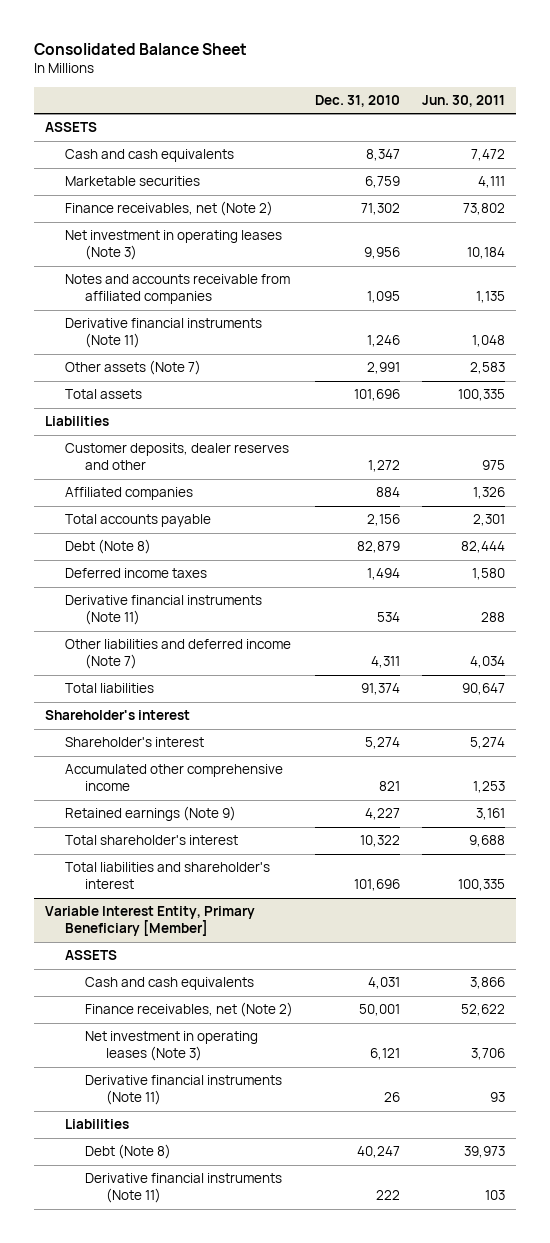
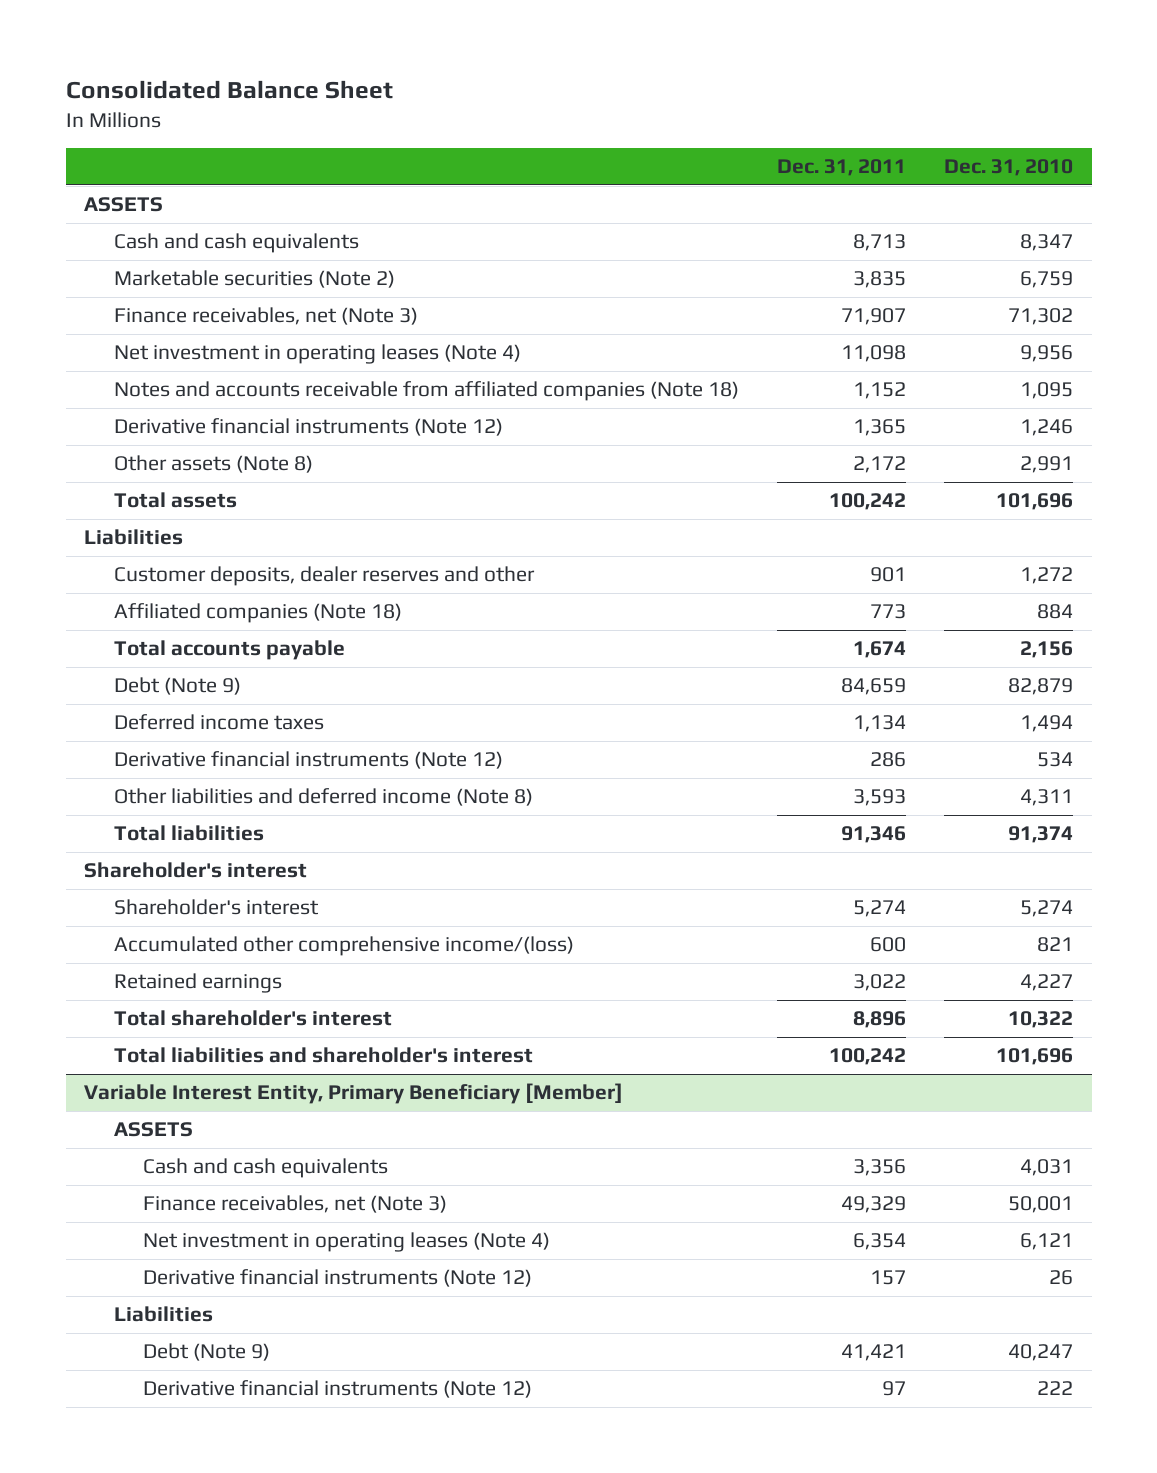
[422,94,506,107] Jun. 30, 2011 -> none
none -> [776,159,906,177] Dec. 31, 2011
[65,176,201,187] Marketable securities -> [113,270,395,289] Marketable securities (Note 2)
[65,201,274,217] Finance receivables, net (Note 2) -> [113,307,418,326] Finance receivables, net (Note 3)
[65,230,283,261] Net investment in operating leases (Note 3) -> [113,344,521,365] Net investment in operating leases (Note 4)
[65,274,291,305] Notes and accounts receivable from affiliated companies -> [113,381,739,402] Notes and accounts receivable from affiliated companies (Note 18)
[65,318,263,349] Derivative financial instruments (Note 11) -> [113,418,503,437] Derivative financial instruments (Note 12)
[65,360,202,376] Other assets (Note 7) -> [113,455,313,474] Other assets (Note 8)
[65,487,194,501] Affiliated companies -> [113,603,402,624] Affiliated companies (Note 18)
[65,539,152,555] Debt (Note 8) -> [113,677,241,696] Debt (Note 9)
[65,595,263,626] Derivative financial instruments (Note 11) -> [113,751,503,770] Derivative financial instruments (Note 12)
[65,639,292,670] Other liabilities and deferred income (Note 7) -> [113,788,533,807] Other liabilities and deferred income (Note 8)
[65,764,284,792] Accumulated other comprehensive income -> [113,936,574,957] Accumulated other comprehensive income/(loss)
[65,806,237,822] Retained earnings (Note 9) -> [113,973,282,994] Retained earnings
[85,1002,294,1018] Finance receivables, net (Note 2) -> [143,1195,448,1214] Finance receivables, net (Note 3)
[85,1031,259,1062] Net investment in operating leases (Note 3) -> [143,1232,551,1253] Net investment in operating leases (Note 4)
[85,1075,283,1106] Derivative financial instruments (Note 11) -> [143,1269,533,1288] Derivative financial instruments (Note 12)
[85,1144,172,1160] Debt (Note 8) -> [143,1343,271,1362] Debt (Note 9)
[85,1173,283,1204] Derivative financial instruments (Note 11) -> [143,1380,533,1399] Derivative financial instruments (Note 12)

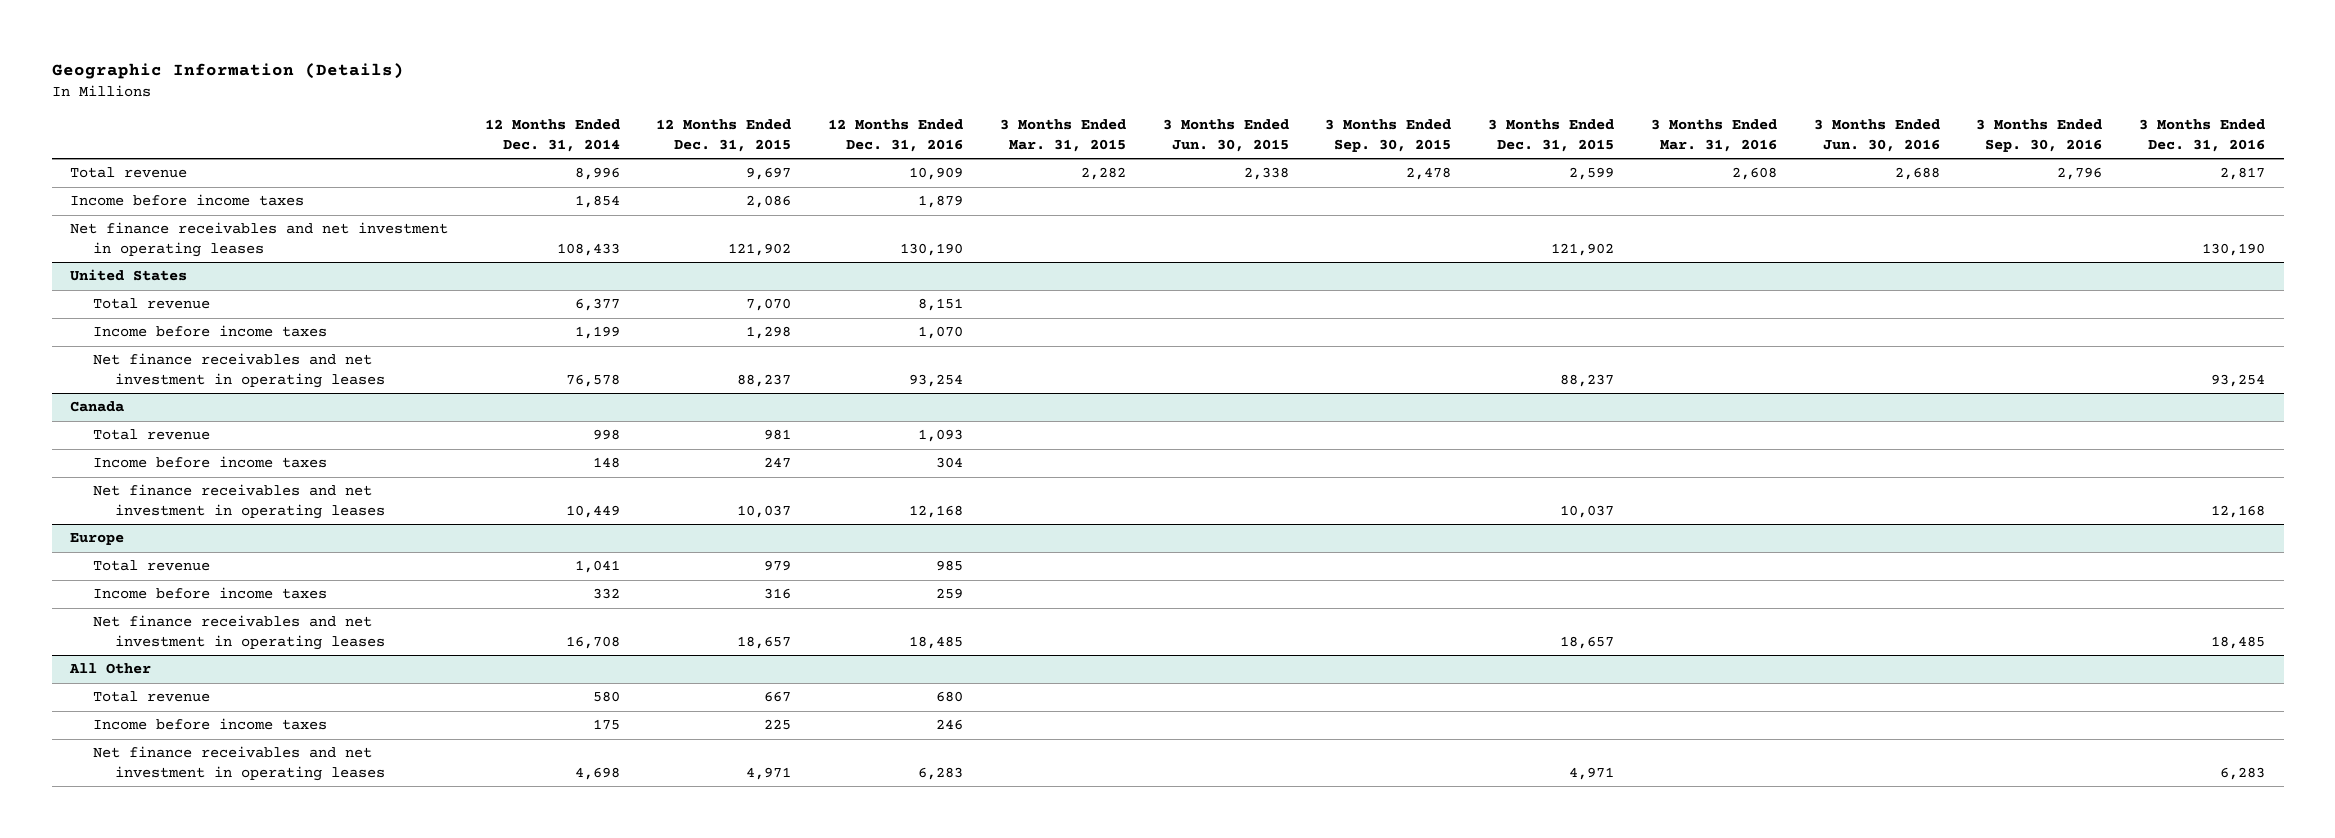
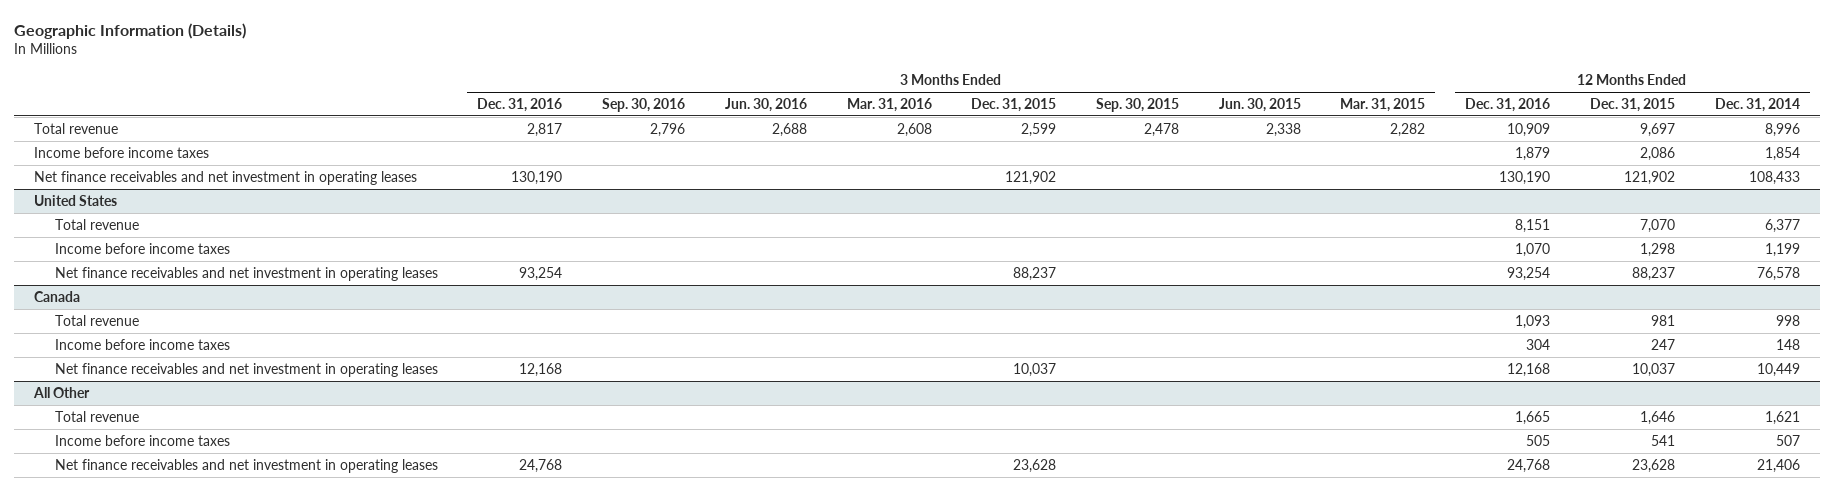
[69,533,124,546] Europe -> none
[92,560,210,572] Total revenue -> none
[92,587,327,600] Income before income taxes -> none
[92,615,386,650] Net finance receivables and net investment in operating leases -> none
[592,691,620,703] 580 -> [1764,410,1800,425] 1,621
[764,691,792,703] 667 -> [1639,410,1675,425] 1,646
[936,691,964,703] 680 -> [1515,410,1551,425] 1,665
[592,719,620,731] 175 -> [1775,434,1800,446] 507
[764,719,792,731] 225 -> [1650,434,1675,446] 541
[936,719,964,731] 246 -> [1526,434,1551,446] 505
[574,766,620,780] 4,698 -> [1756,458,1800,473] 21,406
[746,766,792,780] 4,971 -> [1631,458,1675,473] 23,628
[918,766,964,780] 6,283 -> [1507,458,1551,473] 24,768
[1569,766,1615,780] 4,971 -> [1013,458,1057,473] 23,628
[2220,766,2266,780] 6,283 -> [519,458,563,473] 24,768

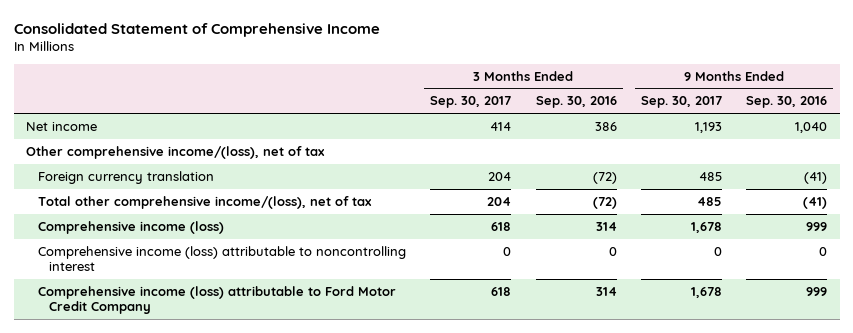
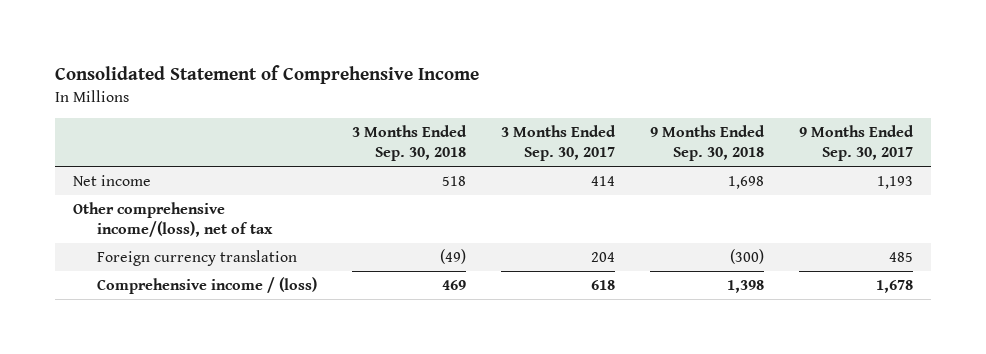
[535,96,617,109] Sep. 30, 2016 -> none
[746,96,828,109] Sep. 30, 2016 -> none
none -> [352,125,468,162] 3 Months Ended Sep. 30, 2018
none -> [650,125,766,162] 9 Months Ended Sep. 30, 2018
[37,195,372,209] Total other comprehensive income/(loss), net of tax -> none
[37,220,224,234] Comprehensive income (loss) -> none
[37,245,406,272] Comprehensive income (loss) attributable to noncontrolling interest -> none
[37,285,396,315] Comprehensive income (loss) attributable to Ford Motor Credit Company -> [96,276,317,294] Comprehensive income / (loss)

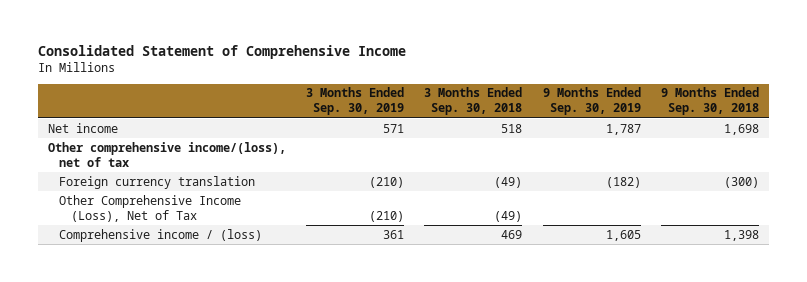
[501,125,617,162] 3 Months Ended Sep. 30, 2017 -> none
[799,125,915,162] 9 Months Ended Sep. 30, 2017 -> none
none -> [306,87,405,116] 3 Months Ended Sep. 30, 2019
none -> [542,87,641,116] 9 Months Ended Sep. 30, 2019
none -> [59,194,242,222] Other Comprehensive Income (Loss), Net of Tax

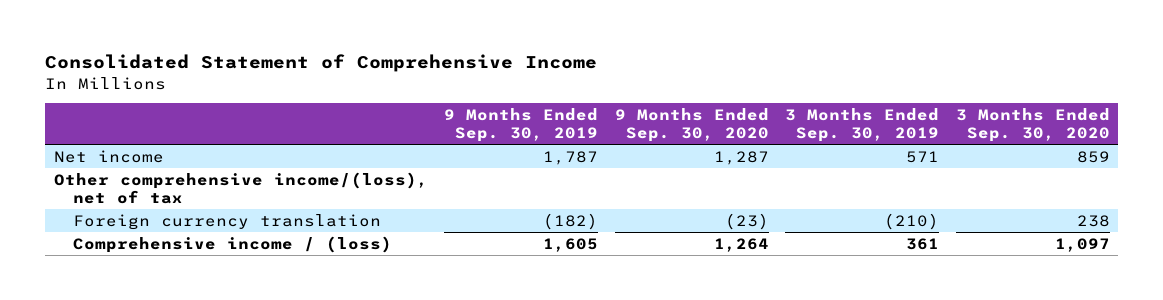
[424,87,523,116] 3 Months Ended Sep. 30, 2018 -> none
[660,87,759,116] 9 Months Ended Sep. 30, 2018 -> none
none -> [614,107,769,143] 9 Months Ended Sep. 30, 2020
none -> [955,107,1110,143] 3 Months Ended Sep. 30, 2020
[59,194,242,222] Other Comprehensive Income (Loss), Net of Tax -> none

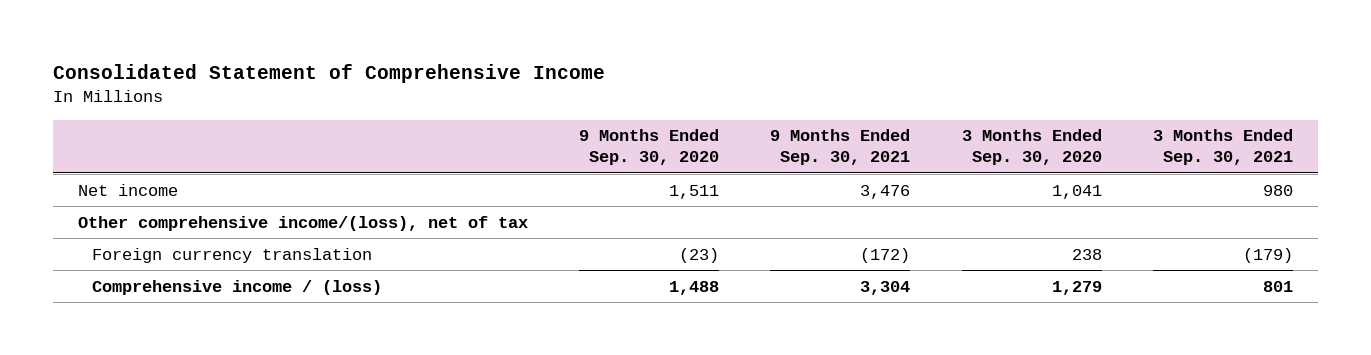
[444,107,599,143] 9 Months Ended Sep. 30, 2019 -> none
[785,107,940,143] 3 Months Ended Sep. 30, 2019 -> none
none -> [770,129,911,166] 9 Months Ended Sep. 30, 2021
none -> [1152,129,1293,166] 3 Months Ended Sep. 30, 2021
[713,150,769,165] 1,287 -> [669,184,720,199] 1,511
[1076,150,1110,163] 859 -> [1051,184,1102,199] 1,041
[713,237,769,252] 1,264 -> [669,280,720,295] 1,488
[1054,237,1110,252] 1,097 -> [1051,280,1102,295] 1,279

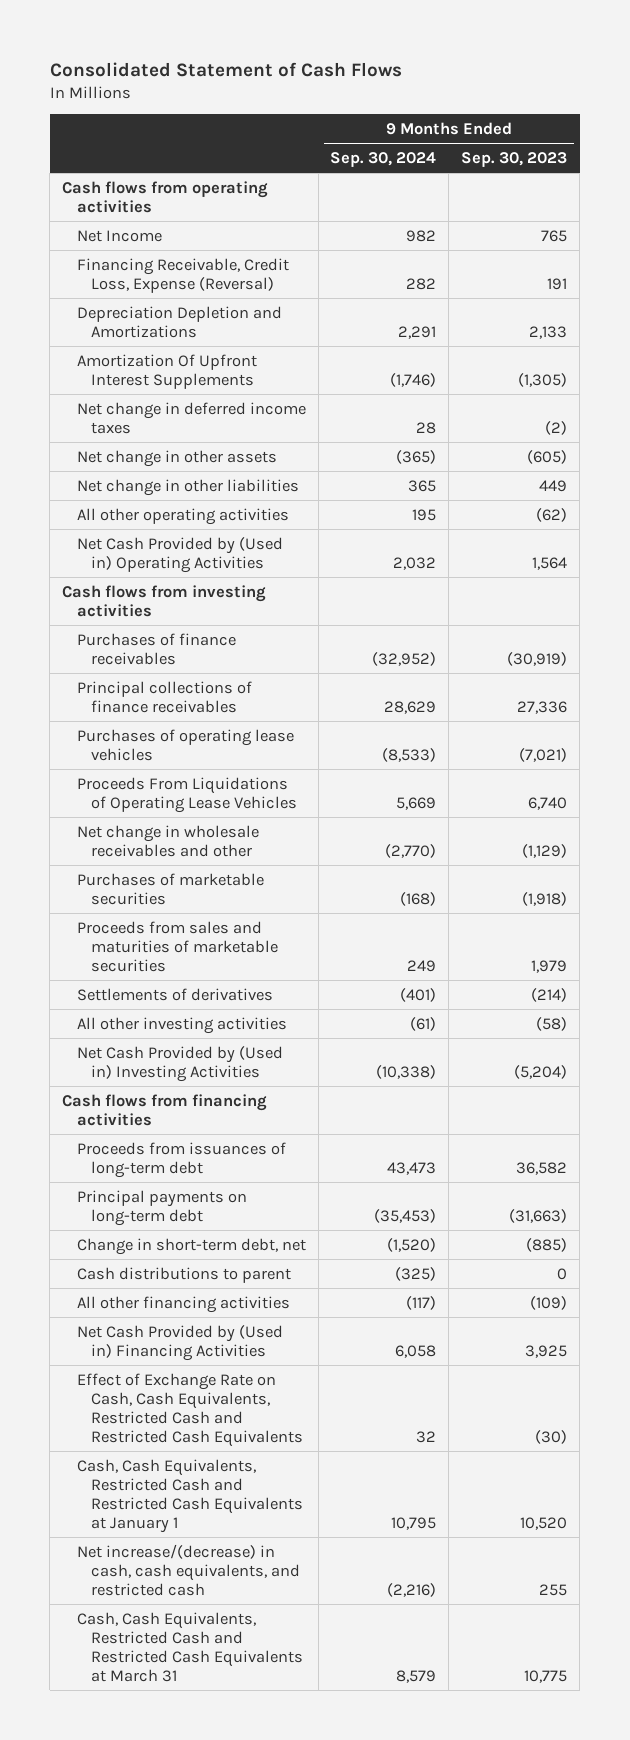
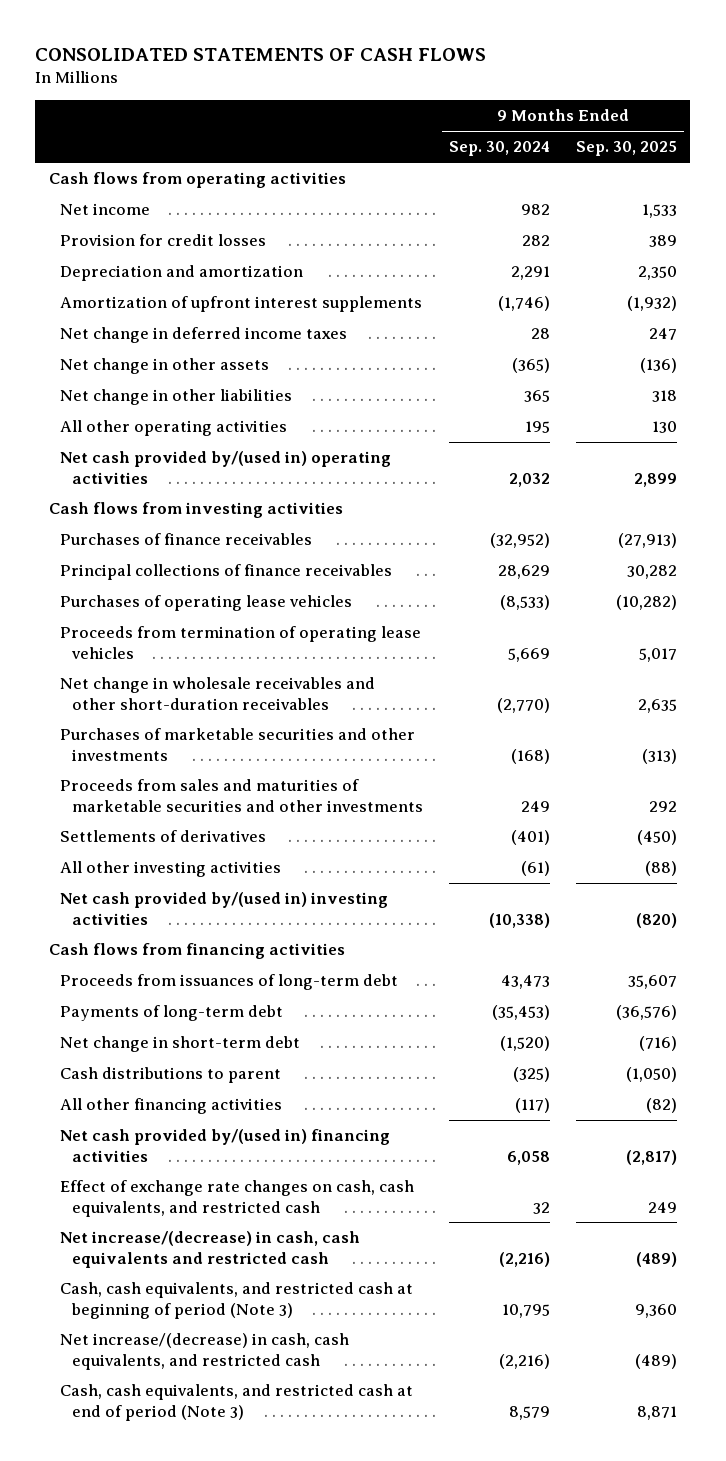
[49,61,402,77] Consolidated Statement of Cash Flows -> [35,48,487,62] CONSOLIDATED STATEMENTS OF CASH FLOWS
[461,151,568,167] Sep. 30, 2023 -> none
none -> [576,141,678,157] Sep. 30, 2025
[76,229,162,242] Net Income -> [60,203,151,216] Net income
[76,257,289,293] Financing Receivable, Credit Loss, Expense (Reversal) -> [60,234,267,247] Provision for credit losses
[76,305,282,338] Depreciation Depletion and Amortizations -> [60,265,304,282] Depreciation and amortization
[76,353,257,389] Amortization Of Upfront Interest Supplements -> [60,296,423,313] Amortization of upfront interest supplements
[76,536,283,573] Net Cash Provided by (Used in) Operating Activities -> [60,451,392,484] Net cash provided by/(used in) operating activities
[76,776,297,813] Proceeds From Liquidations of Operating Lease Vehicles -> [60,626,422,659] Proceeds from termination of operating lease vehicles
[76,824,259,857] Net change in wholesale receivables and other -> [60,677,376,710] Net change in wholesale receivables and other short-duration receivables
[76,872,264,905] Purchases of marketable securities -> [60,728,416,761] Purchases of marketable securities and other investments
[76,920,278,972] Proceeds from sales and maturities of marketable securities -> [60,779,423,812] Proceeds from sales and maturities of marketable securities and other investments
[76,1045,283,1082] Net Cash Provided by (Used in) Investing Activities -> [60,892,389,925] Net cash provided by/(used in) investing activities
[76,1189,247,1226] Principal payments on long-term debt -> [60,1005,284,1022] Payments of long-term debt
[76,1237,306,1255] Change in short-term debt, net -> [60,1036,301,1053] Net change in short-term debt
[76,1324,283,1361] Net Cash Provided by (Used in) Financing Activities -> [60,1129,391,1162] Net cash provided by/(used in) financing activities
[76,1372,303,1447] Effect of Exchange Rate on Cash, Cash Equivalents, Restricted Cash and Restricted Cash Equivalents -> [60,1180,415,1217] Effect of exchange rate changes on cash, cash equivalents, and restricted cash
none -> [60,1231,361,1268] Net increase/(decrease) in cash, cash equivalents and restricted cash
[76,1458,303,1533] Cash, Cash Equivalents, Restricted Cash and Restricted Cash Equivalents at January 1 -> [60,1282,414,1319] Cash, cash equivalents, and restricted cash at beginning of period (Note 3)
[76,1611,303,1682] Cash, Cash Equivalents, Restricted Cash and Restricted Cash Equivalents at March 31 -> [60,1384,414,1421] Cash, cash equivalents, and restricted cash at end of period (Note 3)

